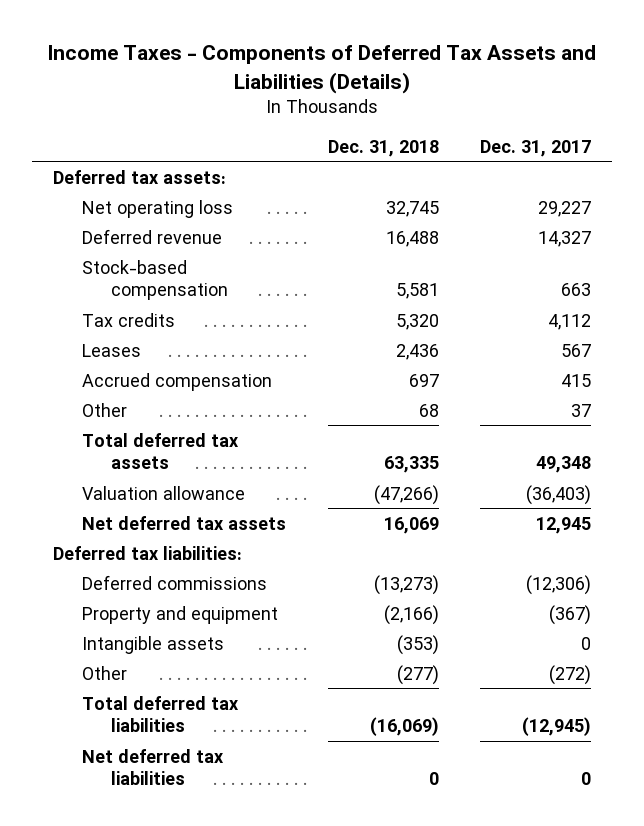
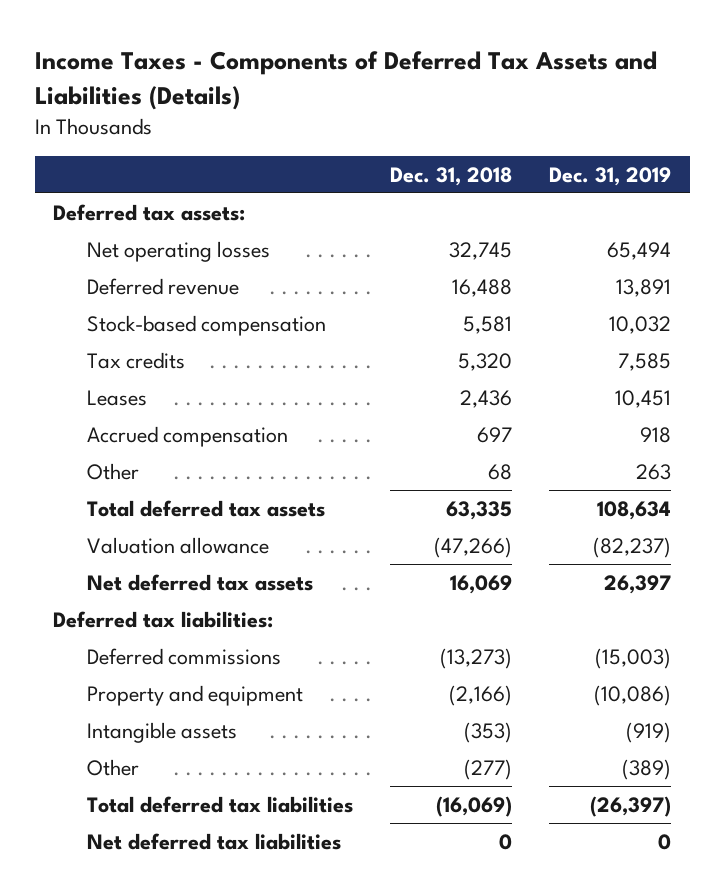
[480,139,592,157] Dec. 31, 2017 -> none
none -> [549,166,672,186] Dec. 31, 2019
[81,199,233,218] Net operating loss -> [87,240,271,262] Net operating losses

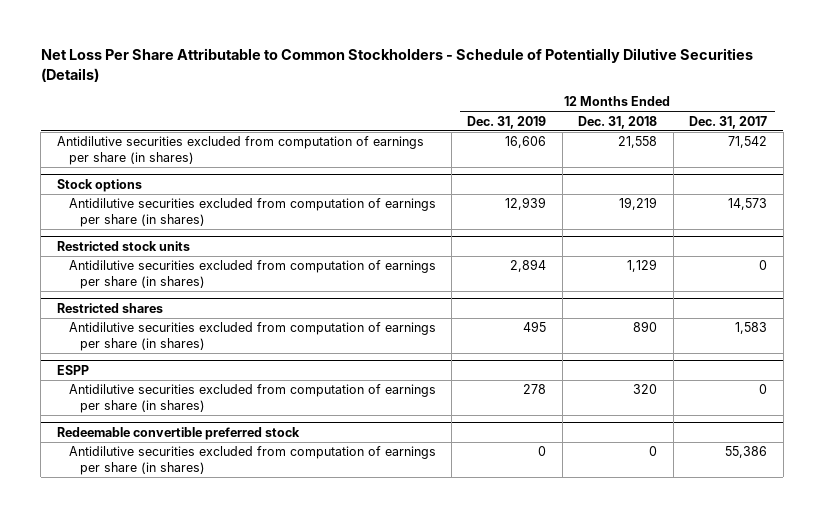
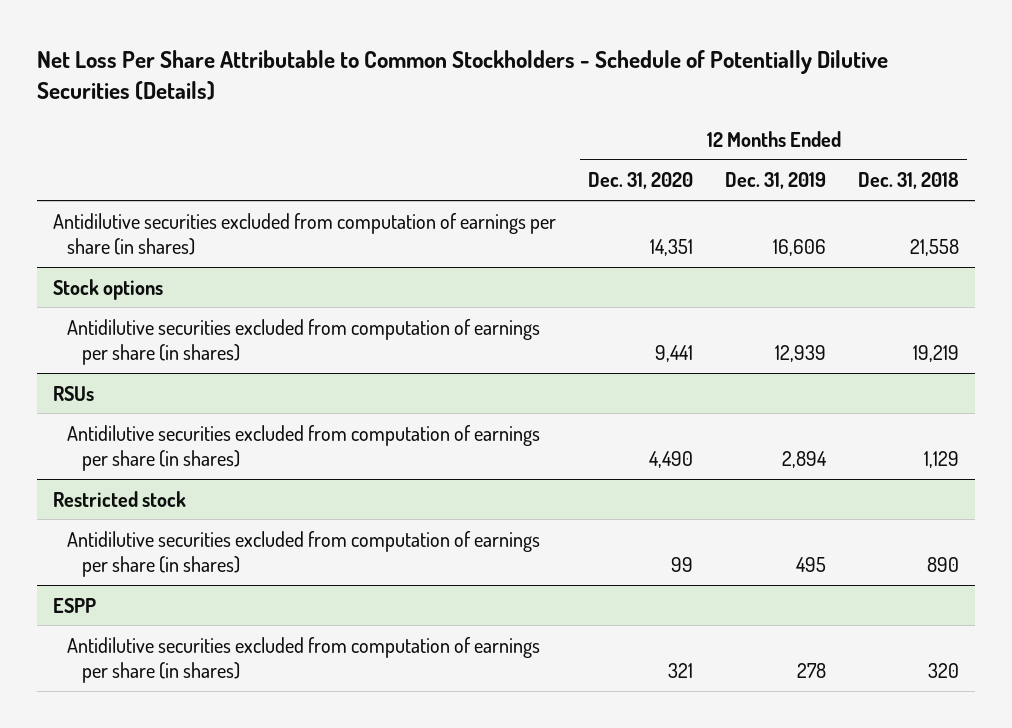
[689,115,768,129] Dec. 31, 2017 -> none
none -> [588,172,694,190] Dec. 31, 2020
[56,240,190,251] Restricted stock units -> [53,385,95,401] RSUs
[56,302,163,313] Restricted shares -> [53,490,187,507] Restricted stock
[56,426,300,440] Redeemable convertible preferred stock -> none
[68,446,436,475] Antidilutive securities excluded from computation of earnings per share (in shares) -> none

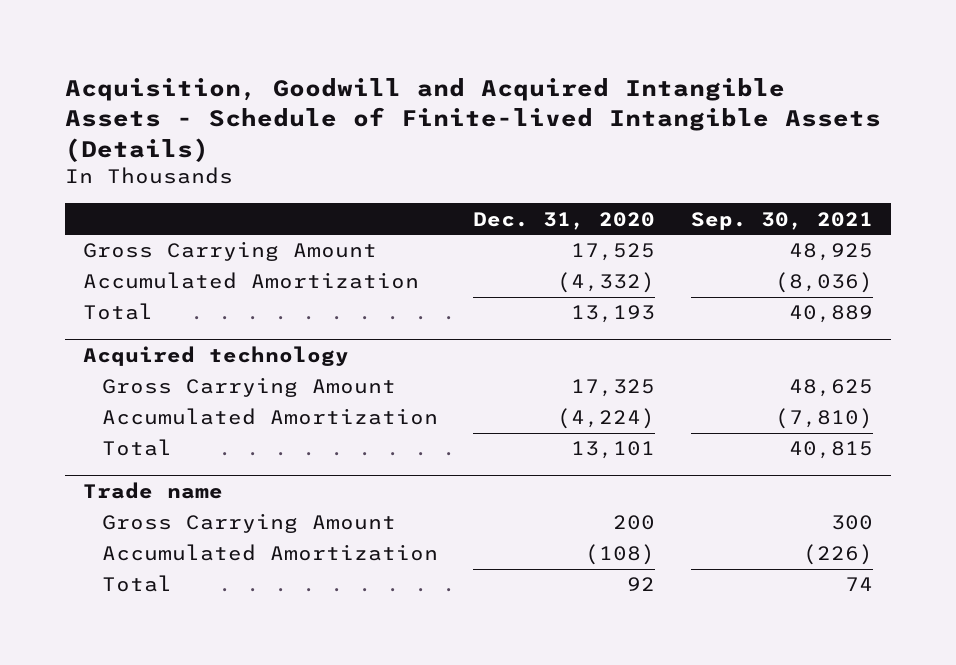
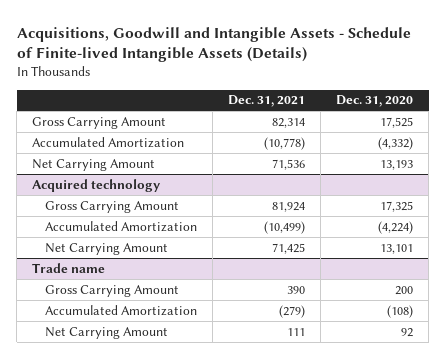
[64,77,881,162] Acquisition, Goodwill and Acquired Intangible Assets - Schedule of Finite-lived Intangible Assets (Details) -> [16,26,411,63] Acquisitions, Goodwill and Intangible Assets - Schedule of Finite-lived Intangible Assets (Details)
[691,211,874,230] Sep. 30, 2021 -> none
none -> [228,95,306,108] Dec. 31, 2021
[82,303,153,321] Total -> [32,158,156,171] Net Carrying Amount
[101,439,172,457] Total -> [45,242,169,255] Net Carrying Amount
[101,575,172,593] Total -> [45,326,169,339] Net Carrying Amount

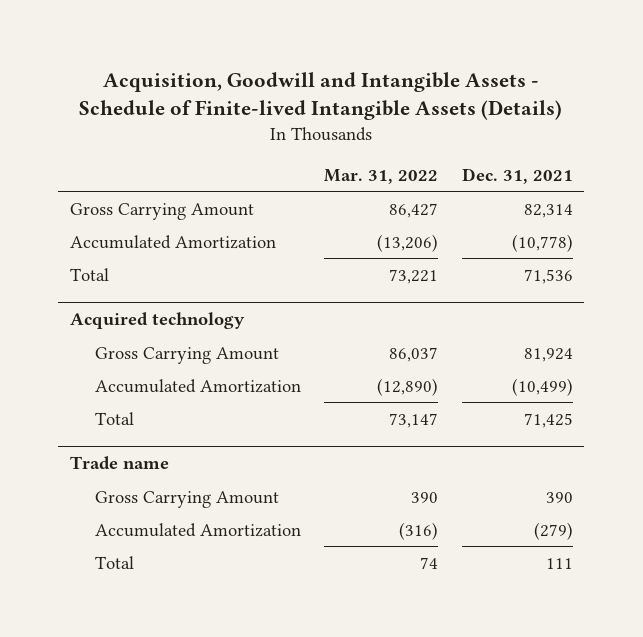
[16,26,411,63] Acquisitions, Goodwill and Intangible Assets - Schedule of Finite-lived Intangible Assets (Details) -> [79,71,563,121] Acquisition, Goodwill and Intangible Assets - Schedule of Finite-lived Intangible Assets (Details)
[336,95,414,108] Dec. 31, 2020 -> none
none -> [324,168,439,184] Mar. 31, 2022
[32,158,156,171] Net Carrying Amount -> [70,267,110,281] Total
[45,242,169,255] Net Carrying Amount -> [94,411,134,425] Total
[45,326,169,339] Net Carrying Amount -> [94,555,134,569] Total

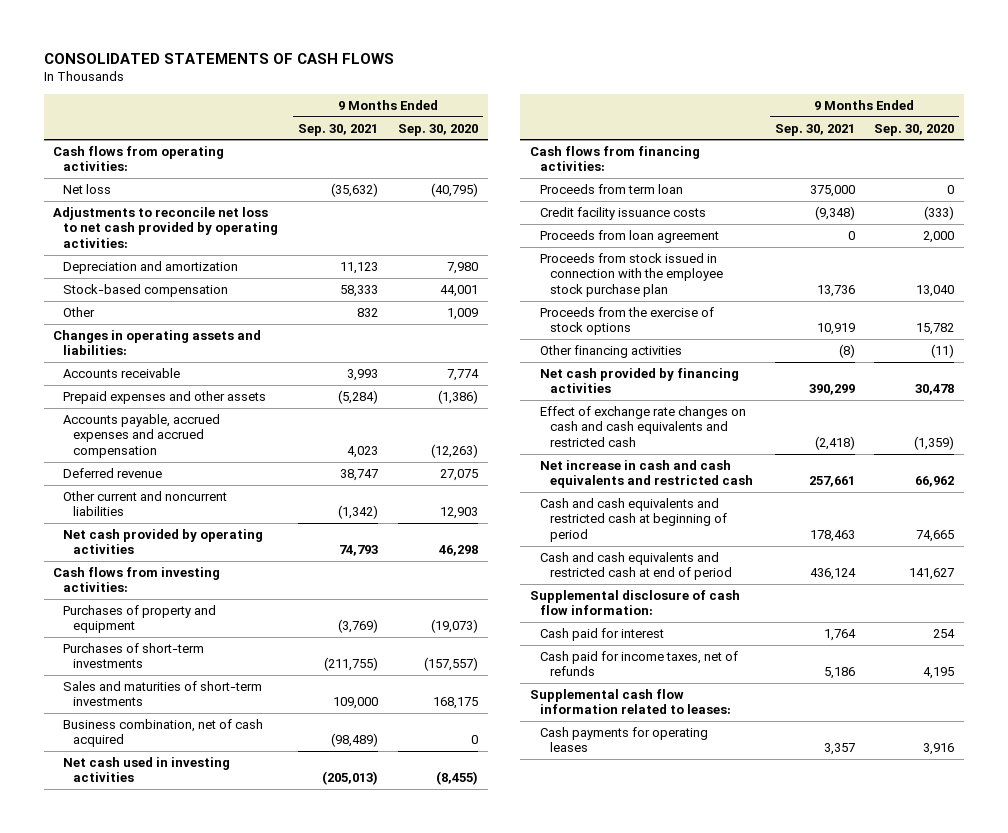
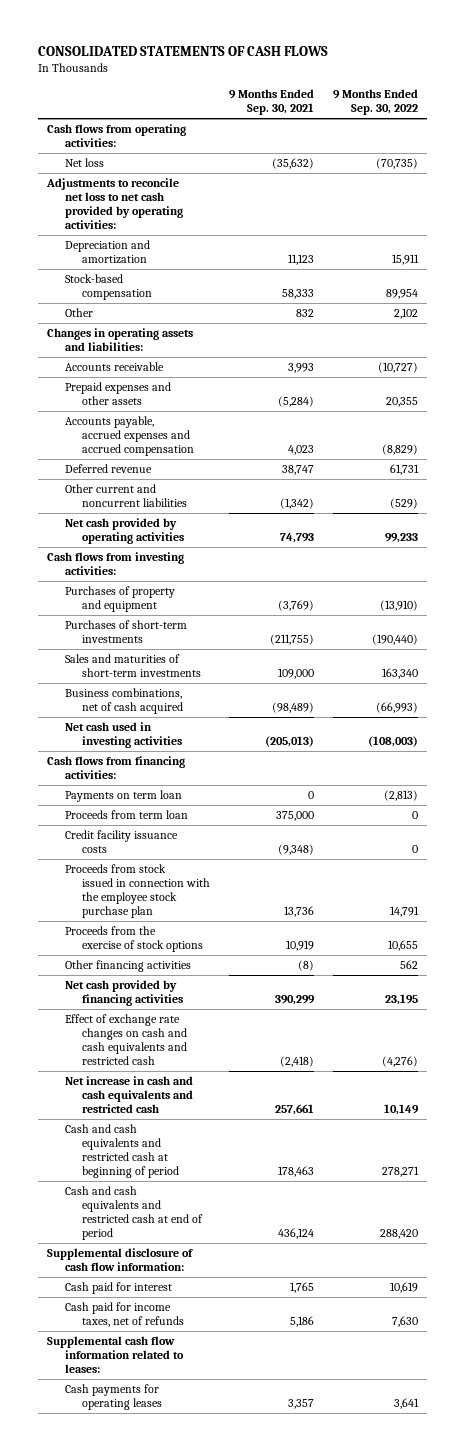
[397,123,478,136] Sep. 30, 2020 -> none
none -> [332,89,418,116] 9 Months Ended Sep. 30, 2022
[63,718,264,748] Business combination, net of cash acquired -> [64,687,183,715] Business combinations, net of cash acquired
none -> [64,789,182,802] Payments on term loan
[539,229,719,243] Proceeds from loan agreement -> none
[823,628,856,641] 1,764 -> [289,1281,314,1293] 1,765

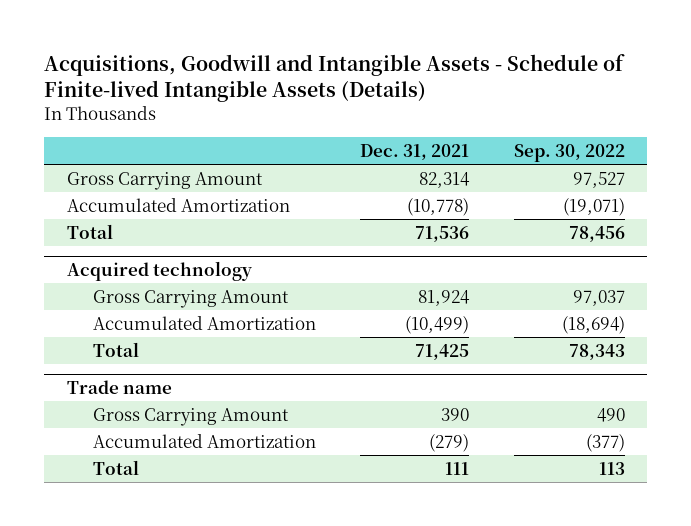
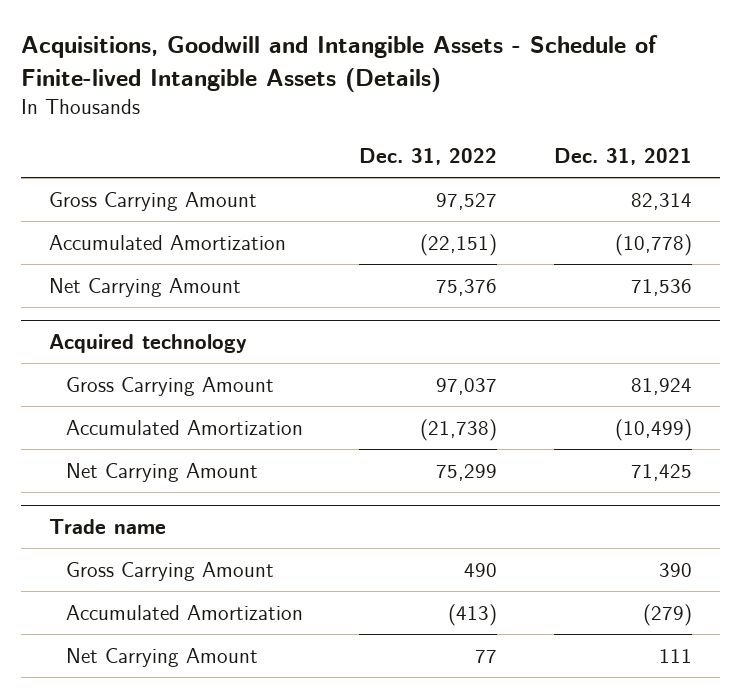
[513,143,625,162] Sep. 30, 2022 -> none
none -> [359,148,498,166] Dec. 31, 2022
[66,223,113,239] Total -> [48,277,241,297] Net Carrying Amount
[92,341,139,357] Total -> [65,462,258,482] Net Carrying Amount
[92,459,139,475] Total -> [65,647,258,667] Net Carrying Amount

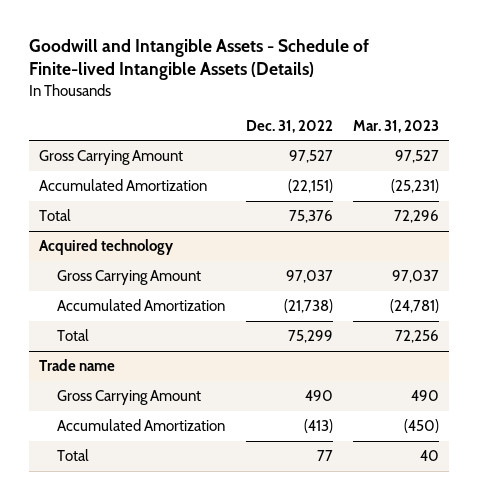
[20,35,658,92] Acquisitions, Goodwill and Intangible Assets - Schedule of Finite-lived Intangible Assets (Details) -> [28,39,369,81] Goodwill and Intangible Assets - Schedule of Finite-lived Intangible Assets (Details)
[553,148,692,166] Dec. 31, 2021 -> none
none -> [353,119,440,133] Mar. 31, 2023
[48,277,241,297] Net Carrying Amount -> [39,209,72,222] Total
[65,462,258,482] Net Carrying Amount -> [57,329,90,342] Total
[65,647,258,667] Net Carrying Amount -> [57,449,90,462] Total

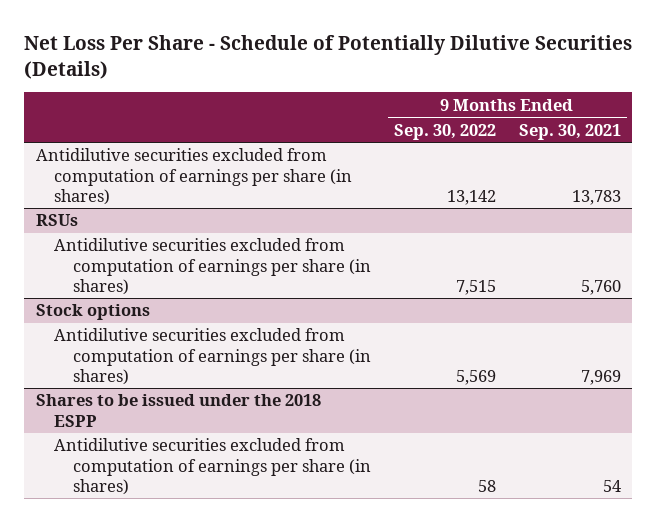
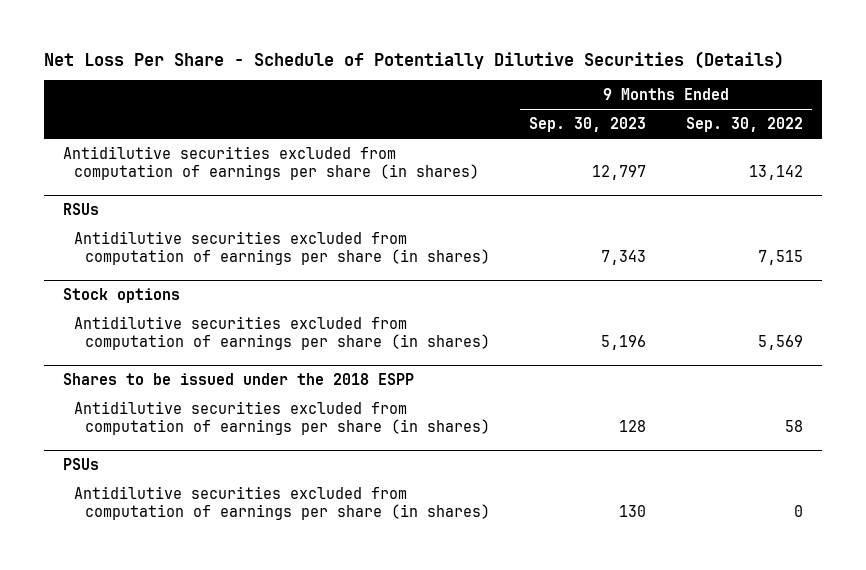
[518,123,621,140] Sep. 30, 2021 -> none
none -> [529,116,647,132] Sep. 30, 2023
none -> [63,457,100,470] PSUs
none -> [74,485,491,521] Antidilutive securities excluded from computation of earnings per share (in shares)

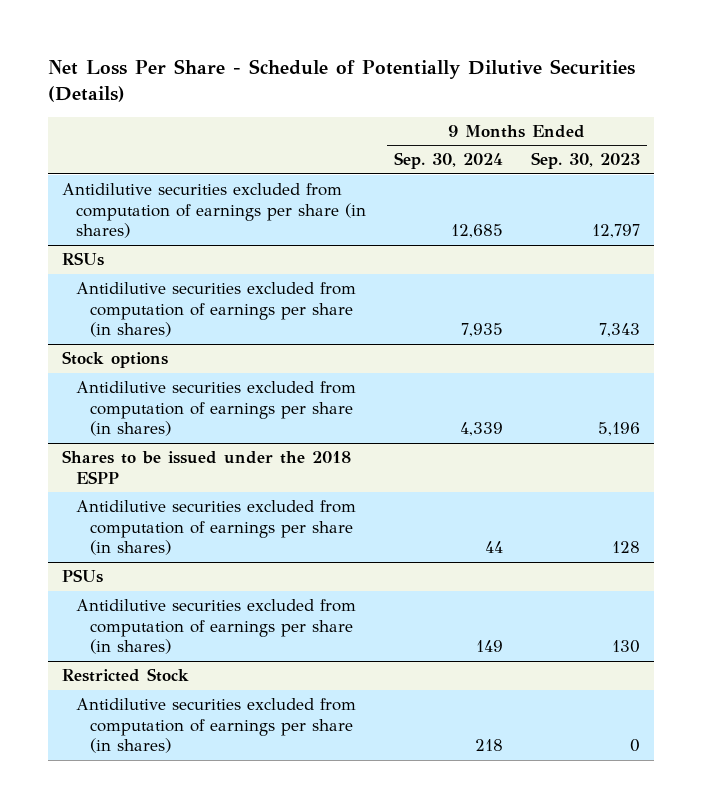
[685,116,803,132] Sep. 30, 2022 -> none
none -> [393,152,503,170] Sep. 30, 2024
none -> [62,668,190,683] Restricted Stock
none -> [75,698,356,754] Antidilutive securities excluded from computation of earnings per share (in shares)

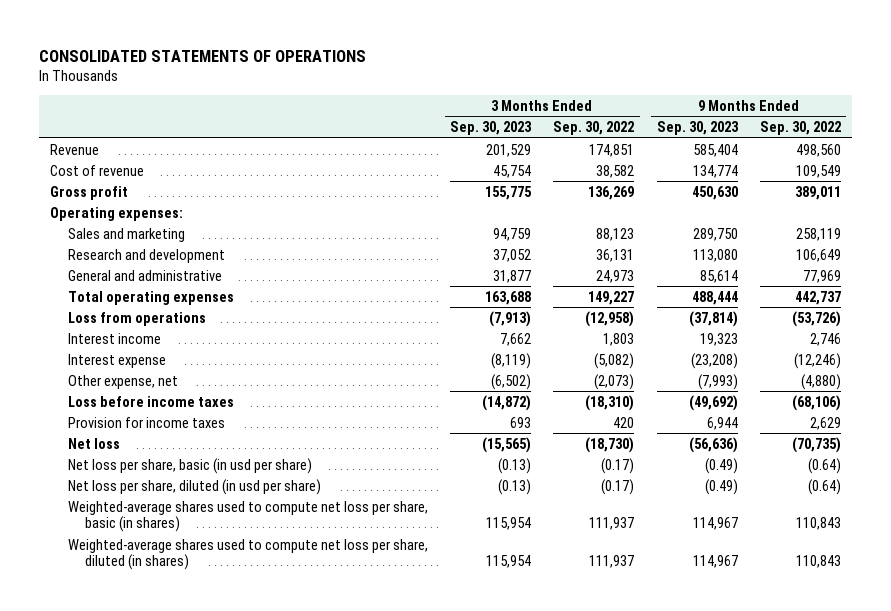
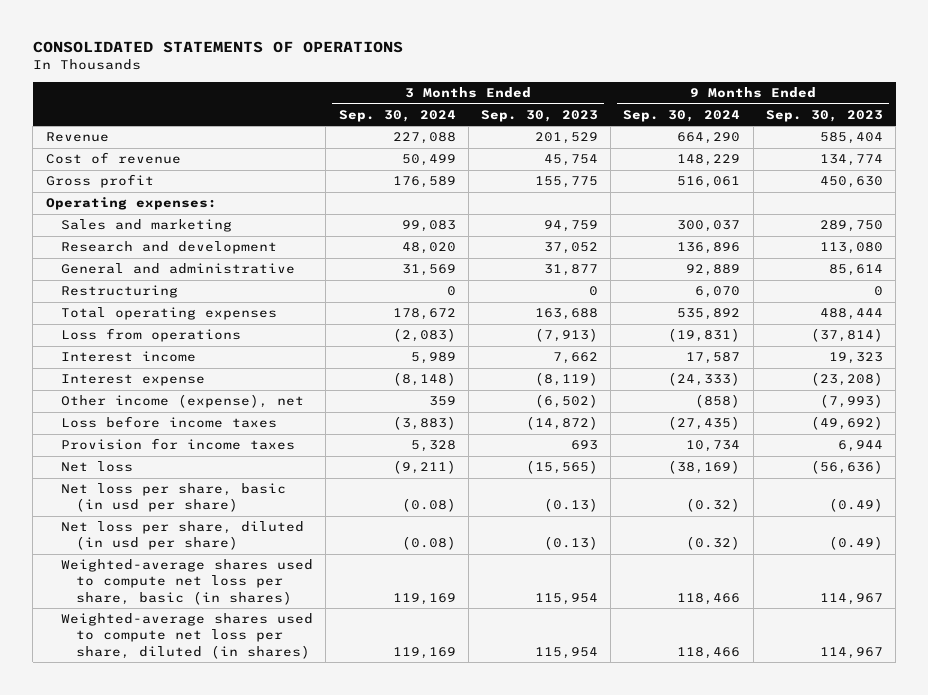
[553,121,635,136] Sep. 30, 2022 -> none
[759,121,841,136] Sep. 30, 2022 -> none
none -> [338,109,456,122] Sep. 30, 2024
none -> [623,109,741,122] Sep. 30, 2024
none -> [61,285,179,299] Restructuring
[67,374,178,389] Other expense, net -> [61,394,305,409] Other income (expense), net

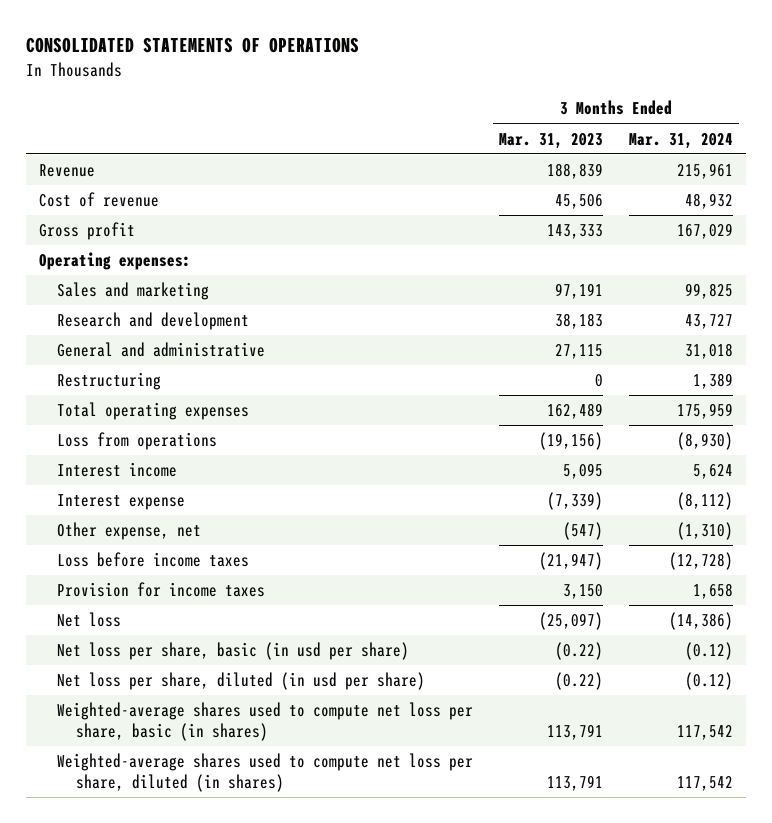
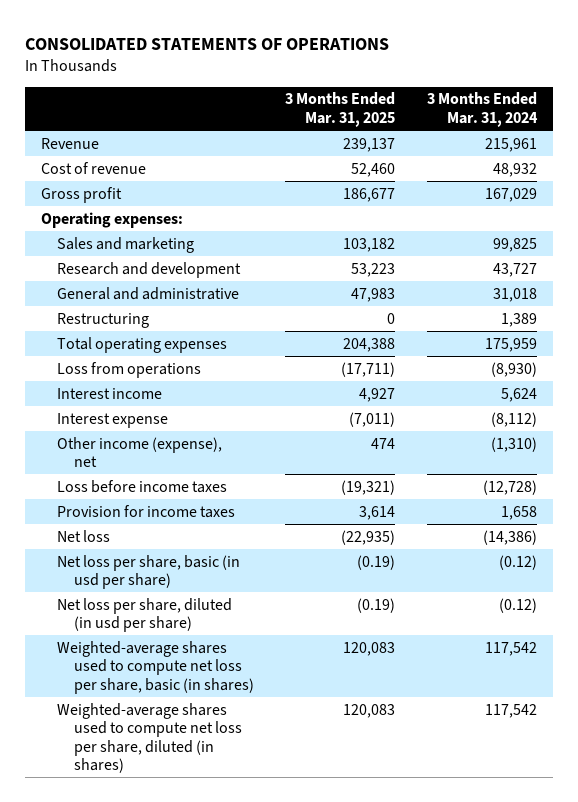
[499,132,604,149] Mar. 31, 2023 -> none
none -> [285,92,396,127] 3 Months Ended Mar. 31, 2025
[57,522,202,541] Other expense, net -> [57,436,223,468] Other income (expense), net

